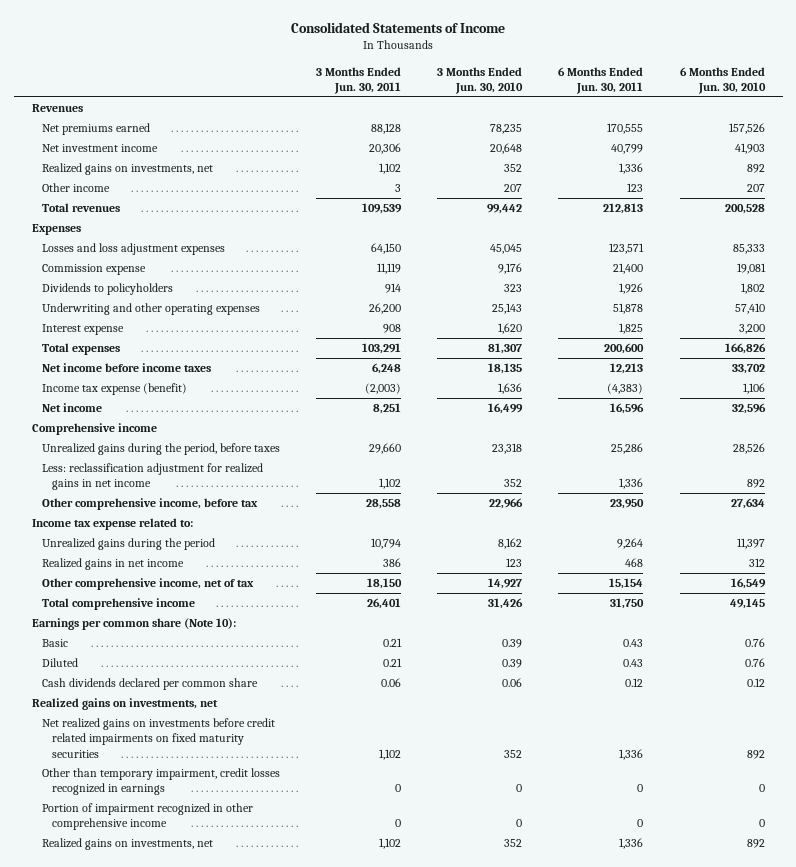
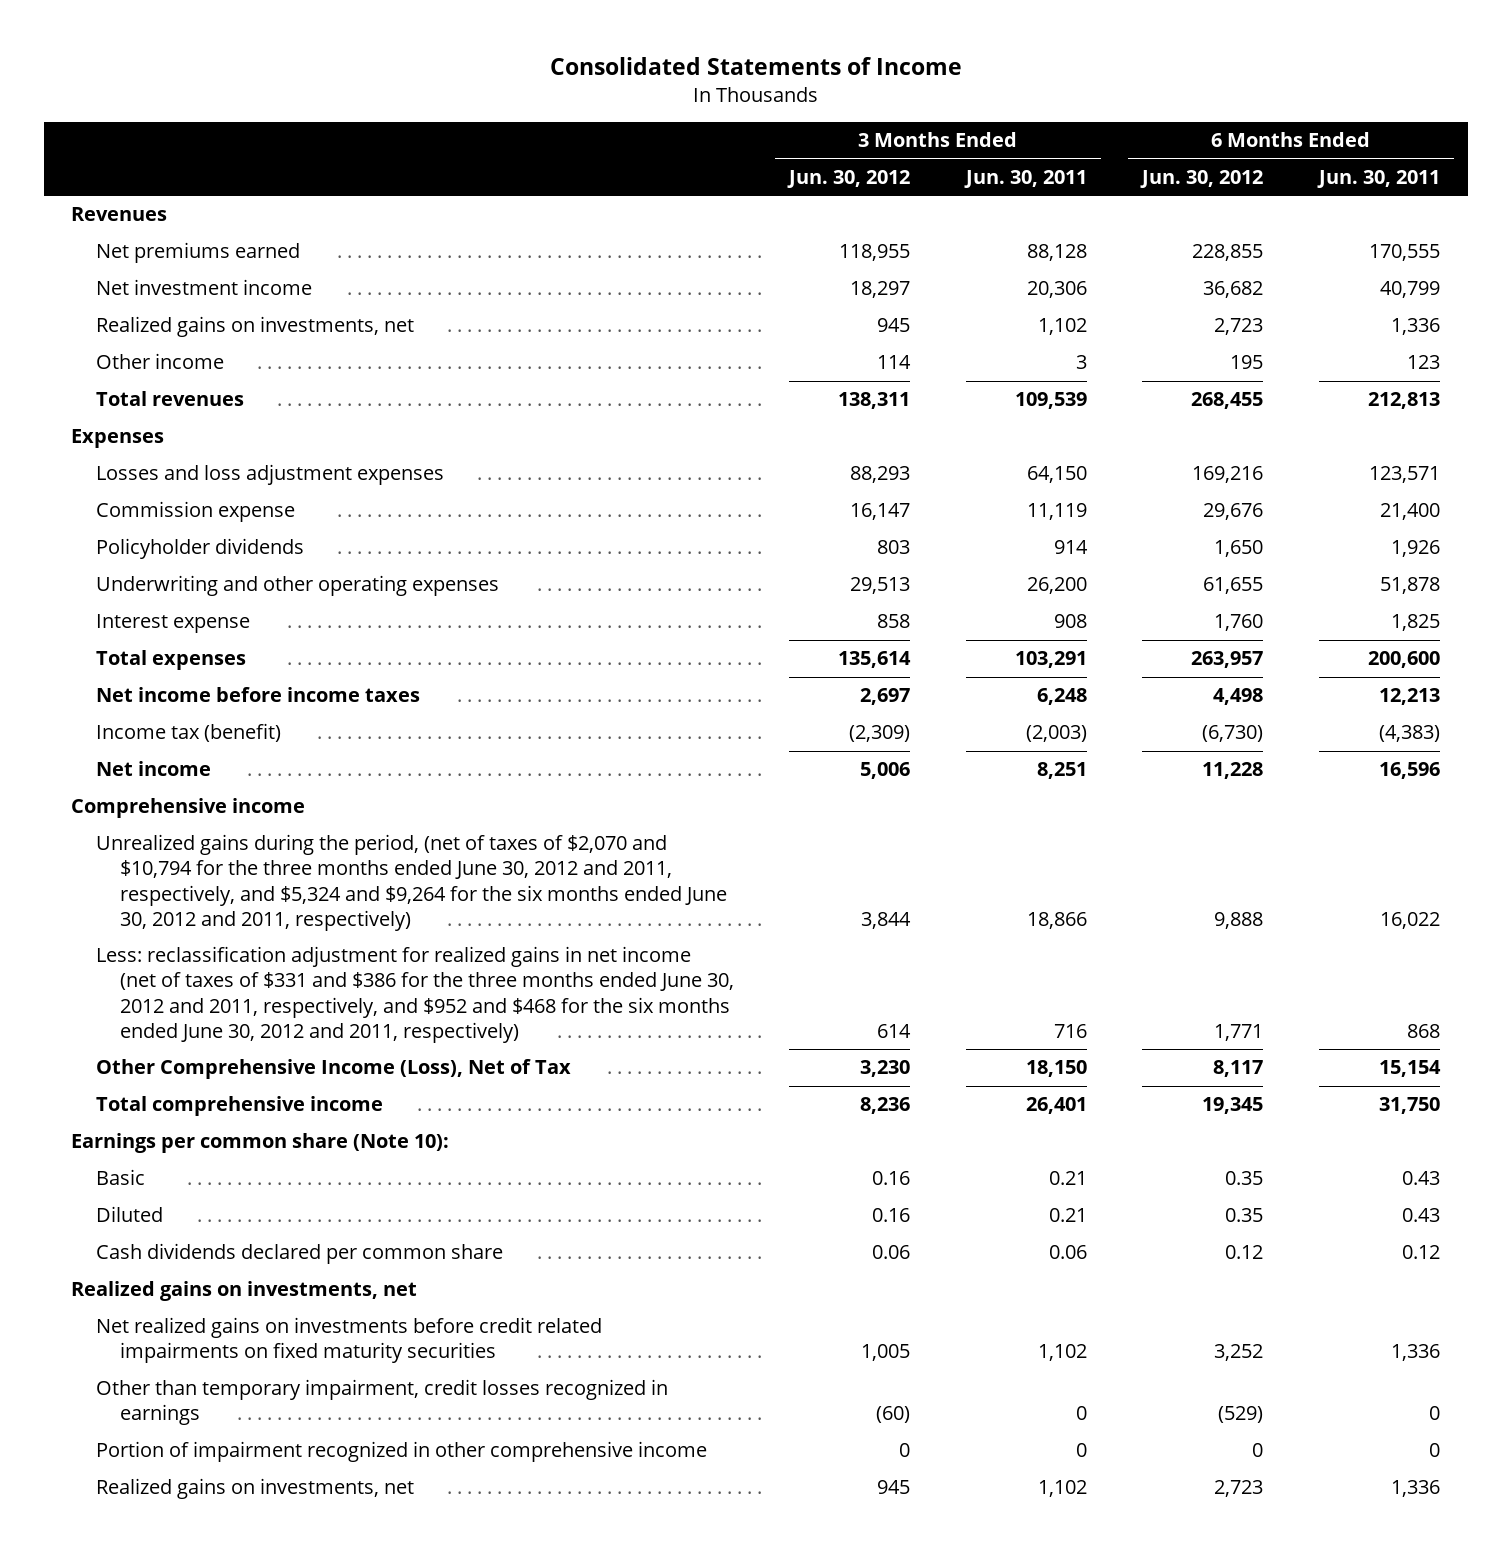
[437,66,524,94] 3 Months Ended Jun. 30, 2010 -> none
[679,66,766,94] 6 Months Ended Jun. 30, 2010 -> none
none -> [787,169,911,188] Jun. 30, 2012
none -> [1140,169,1264,188] Jun. 30, 2012
[41,283,173,296] Dividends to policyholders -> [95,538,304,560] Policyholder dividends
[41,383,187,396] Income tax expense (benefit) -> [95,723,281,743] Income tax (benefit)
[41,443,280,456] Unrealized gains during the period, before taxes -> none
[41,463,263,491] Less: reclassification adjustment for realized gains in net income -> none
[41,498,258,511] Other comprehensive income, before tax -> none
[31,518,193,531] Income tax expense related to: -> none
[41,538,215,551] Unrealized gains during the period -> none
[41,558,184,571] Realized gains in net income -> none
none -> [95,834,727,931] Unrealized gains during the period, (net of taxes of $2,070 and $10,794 for the three months ended June 30, 2012 and 2011, respectively, and $5,324 and $9,264 for the six months ended June 30, 2012 and 2011, respectively)
none -> [95,946,734,1043] Less: reclassification adjustment for realized gains in net income (net of taxes of $331 and $386 for the three months ended June 30, 2012 and 2011, respectively, and $952 and $468 for the six months ended June 30, 2012 and 2011, respectively)
[41,578,254,591] Other comprehensive income, net of tax -> [95,1059,571,1080] Other Comprehensive Income (Loss), Net of Tax

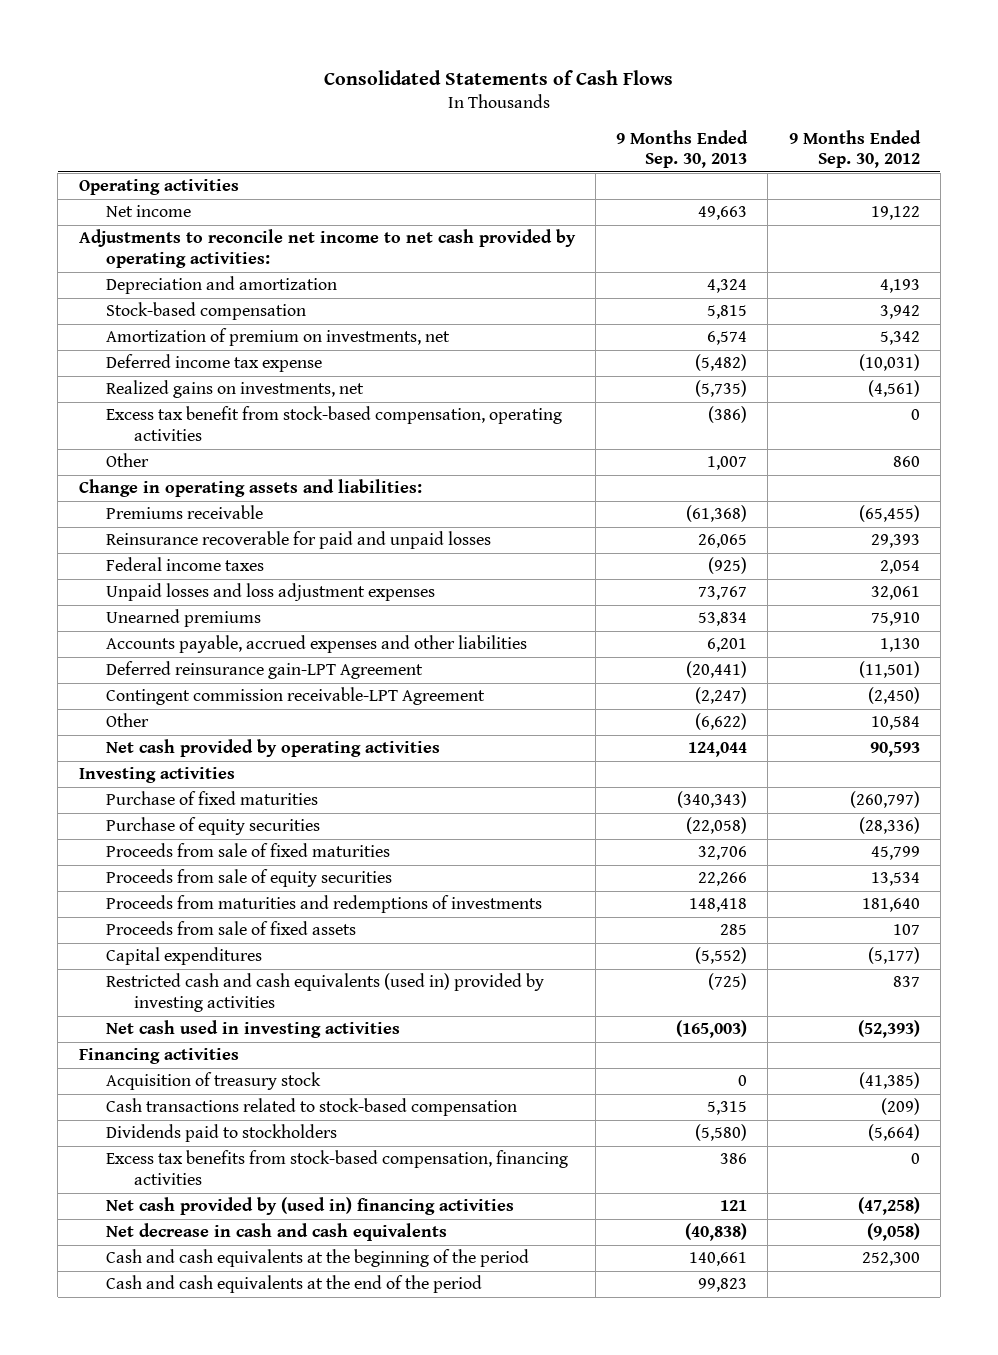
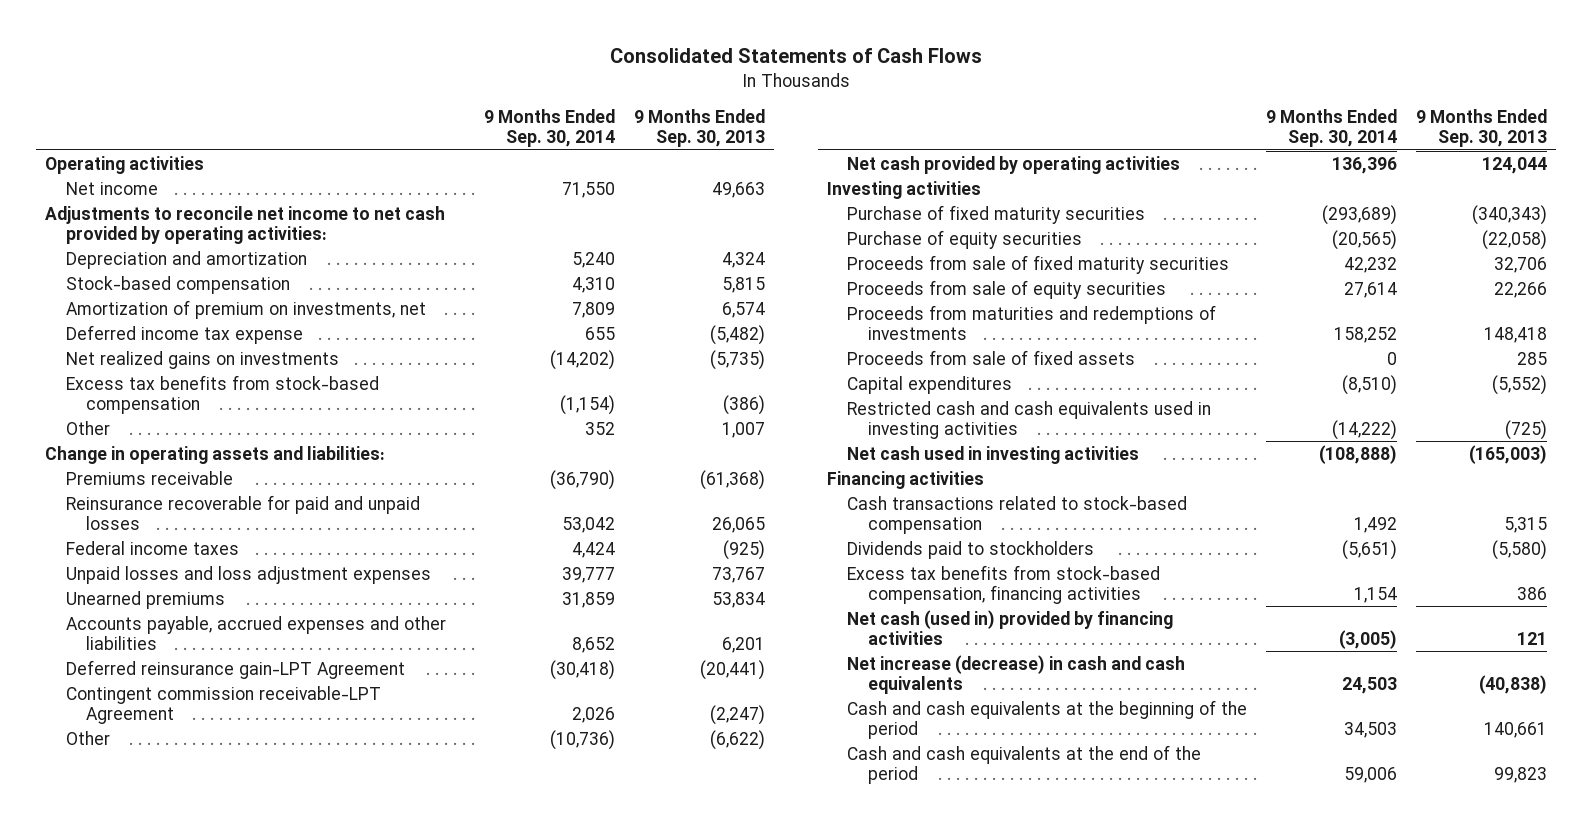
[788,129,921,169] 9 Months Ended Sep. 30, 2012 -> none
none -> [484,108,616,148] 9 Months Ended Sep. 30, 2014
[106,380,365,399] Realized gains on investments, net -> [65,350,339,369] Net realized gains on investments
[106,406,563,442] Excess tax benefit from stock-based compensation, operating activities -> [65,374,379,415] Excess tax benefits from stock-based compensation
[106,791,319,806] Purchase of fixed maturities -> [847,204,1146,224] Purchase of fixed maturity securities
[106,843,391,858] Proceeds from sale of fixed maturities -> [847,254,1230,274] Proceeds from sale of fixed maturity securities
[106,973,545,1013] Restricted cash and cash equivalents (used in) provided by investing activities -> [847,400,1212,440] Restricted cash and cash equivalents used in investing activities
[106,1072,322,1091] Acquisition of treasury stock -> none
[106,1197,515,1216] Net cash provided by (used in) financing activities -> [847,609,1174,646] Net cash (used in) provided by financing activities
[106,1223,448,1242] Net decrease in cash and cash equivalents -> [847,654,1186,695] Net increase (decrease) in cash and cash equivalents

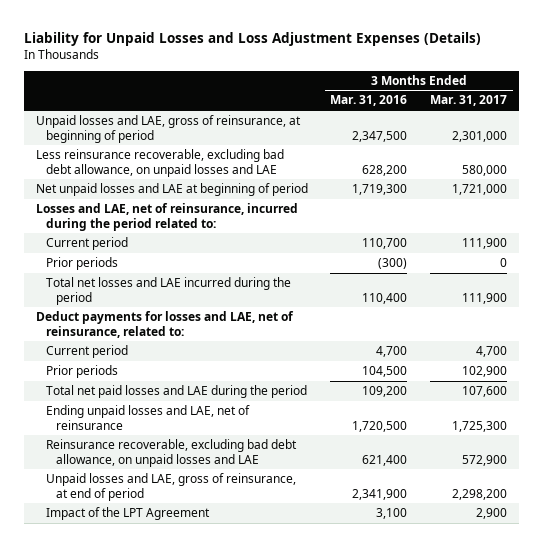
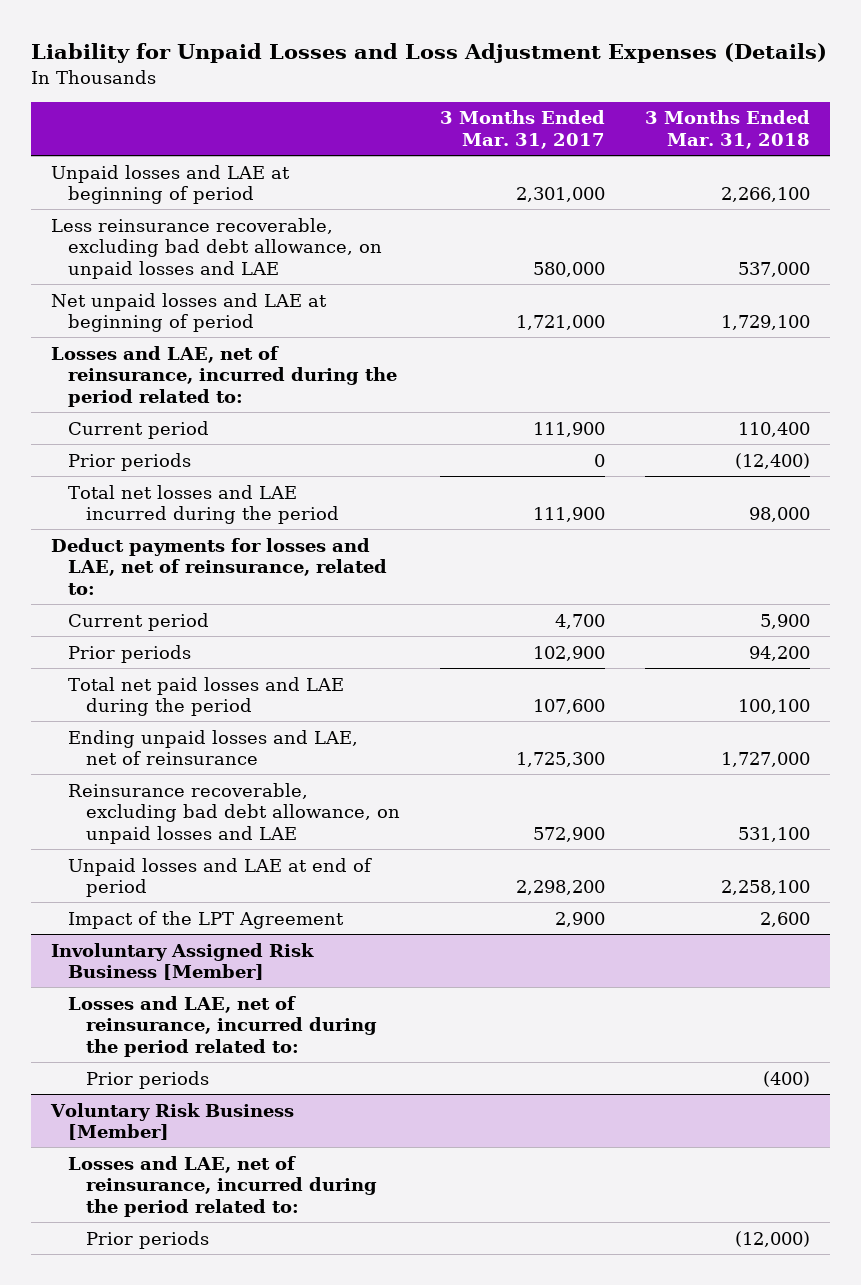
[330,95,408,107] Mar. 31, 2016 -> none
none -> [644,110,810,149] 3 Months Ended Mar. 31, 2018
[35,115,301,143] Unpaid losses and LAE, gross of reinsurance, at beginning of period -> [50,164,290,205] Unpaid losses and LAE at beginning of period
[46,473,297,501] Unpaid losses and LAE, gross of reinsurance, at end of period -> [68,857,373,898] Unpaid losses and LAE at end of period
none -> [50,942,314,981] Involuntary Assigned Risk Business [Member]
none -> [68,995,377,1057] Losses and LAE, net of reinsurance, incurred during the period related to:
none -> [85,1070,209,1089] Prior periods
none -> [49,1102,294,1141] Voluntary Risk Business [Member]
none -> [68,1155,377,1217] Losses and LAE, net of reinsurance, incurred during the period related to:
none -> [85,1230,209,1249] Prior periods

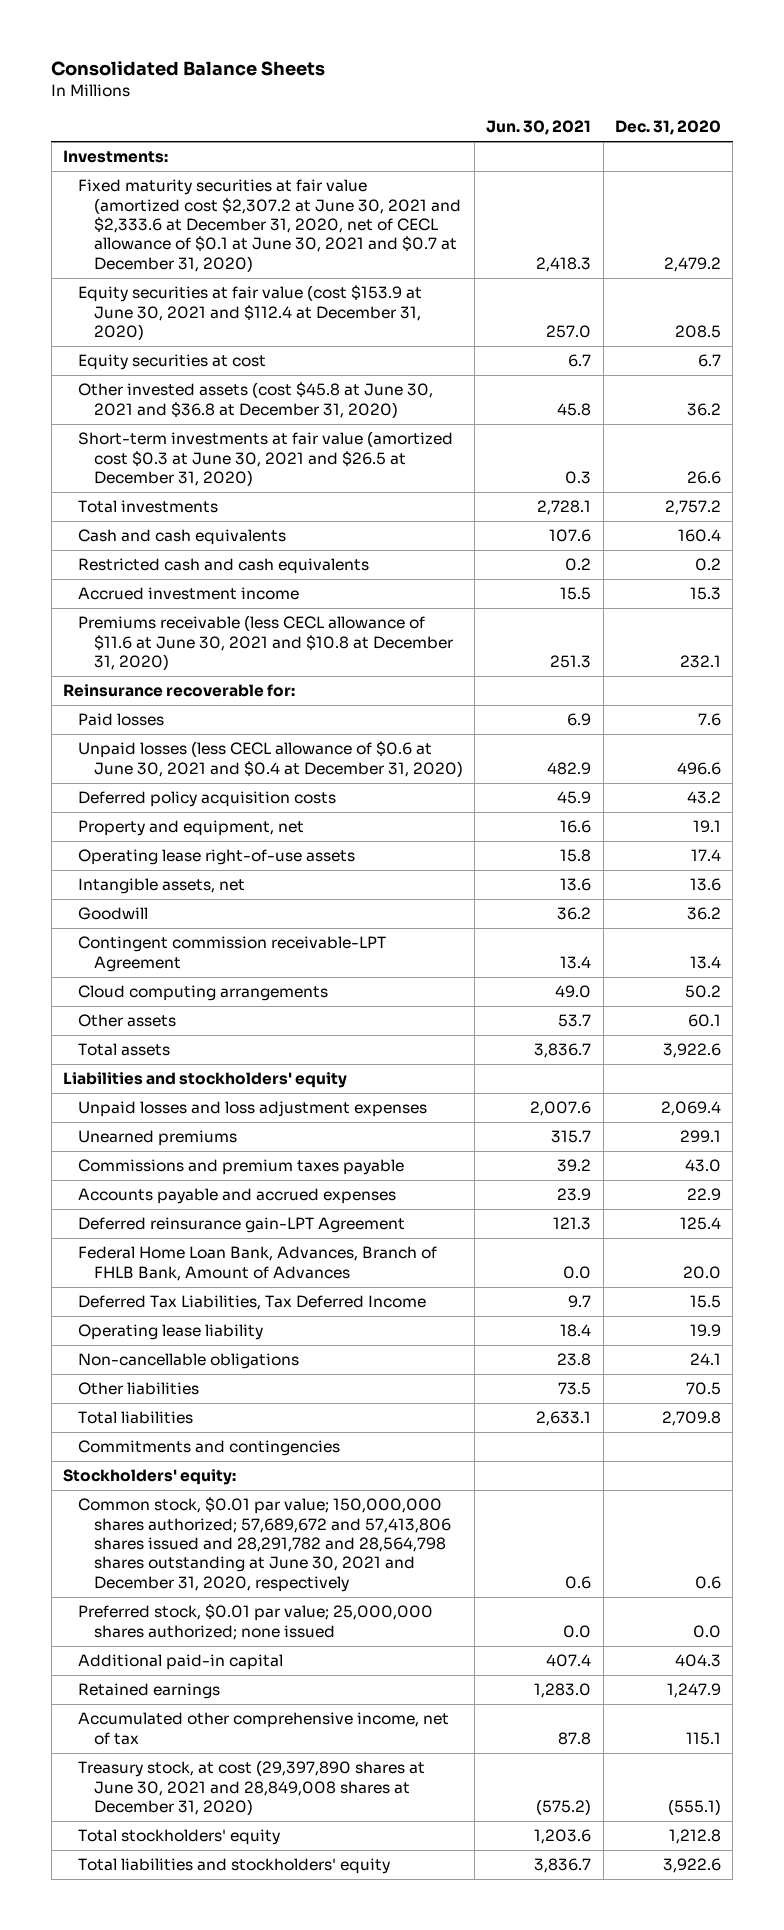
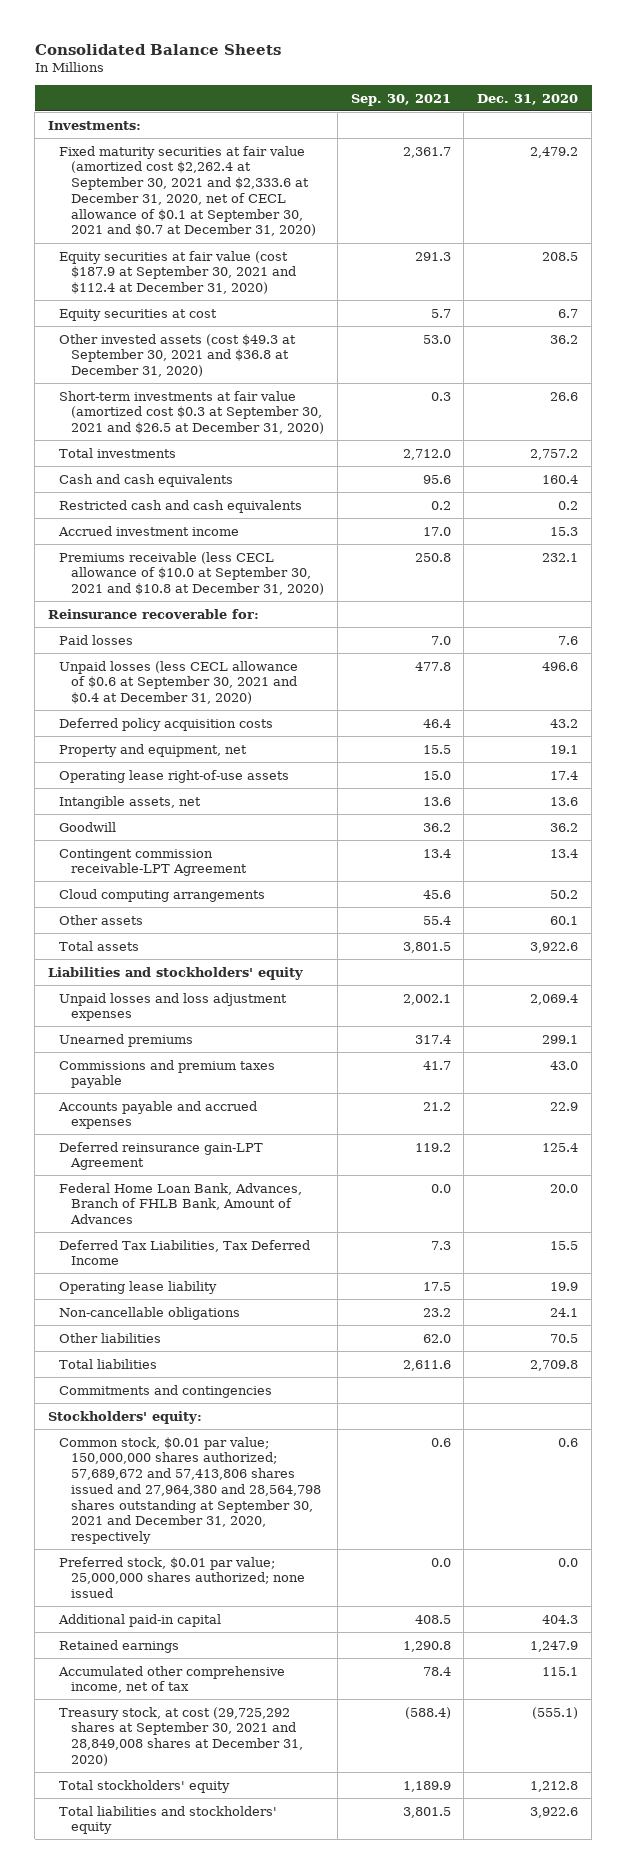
[486,120,592,136] Jun. 30, 2021 -> none
none -> [350,93,451,106] Sep. 30, 2021
[78,179,461,272] Fixed maturity securities at fair value (amortized cost $2,307.2 at June 30, 2021 and $2,333.6 at December 31, 2020, net of CECL allowance of $0.1 at June 30, 2021 and $0.7 at December 31, 2020) -> [59,145,316,237] Fixed maturity securities at fair value (amortized cost $2,262.4 at September 30, 2021 and $2,333.6 at December 31, 2020, net of CECL allowance of $0.1 at September 30, 2021 and $0.7 at December 31, 2020)
[78,285,423,341] Equity securities at fair value (cost $153.9 at June 30, 2021 and $112.4 at December 31, 2020) -> [59,250,296,295] Equity securities at fair value (cost $187.9 at September 30, 2021 and $112.4 at December 31, 2020)
[78,382,434,418] Other invested assets (cost $45.8 at June 30, 2021 and $36.8 at December 31, 2020) -> [59,333,297,378] Other invested assets (cost $49.3 at September 30, 2021 and $36.8 at December 31, 2020)
[78,431,454,487] Short-term investments at fair value (amortized cost $0.3 at June 30, 2021 and $26.5 at December 31, 2020) -> [59,390,324,435] Short-term investments at fair value (amortized cost $0.3 at September 30, 2021 and $26.5 at December 31, 2020)
[78,615,453,671] Premiums receivable (less CECL allowance of $11.6 at June 30, 2021 and $10.8 at December 31, 2020) -> [59,551,324,596] Premiums receivable (less CECL allowance of $10.0 at September 30, 2021 and $10.8 at December 31, 2020)
[78,741,463,777] Unpaid losses (less CECL allowance of $0.6 at June 30, 2021 and $0.4 at December 31, 2020) -> [59,660,299,705] Unpaid losses (less CECL allowance of $0.6 at September 30, 2021 and $0.4 at December 31, 2020)
[78,1497,451,1592] Common stock, $0.01 par value; 150,000,000 shares authorized; 57,689,672 and 57,413,806 shares issued and 28,291,782 and 28,564,798 shares outstanding at June 30, 2021 and December 31, 2020, respectively -> [59,1436,321,1545] Common stock, $0.01 par value; 150,000,000 shares authorized; 57,689,672 and 57,413,806 shares issued and 27,964,380 and 28,564,798 shares outstanding at September 30, 2021 and December 31, 2020, respectively
[78,1760,426,1816] Treasury stock, at cost (29,397,890 shares at June 30, 2021 and 28,849,008 shares at December 31, 2020) -> [59,1706,303,1766] Treasury stock, at cost (29,725,292 shares at September 30, 2021 and 28,849,008 shares at December 31, 2020)

